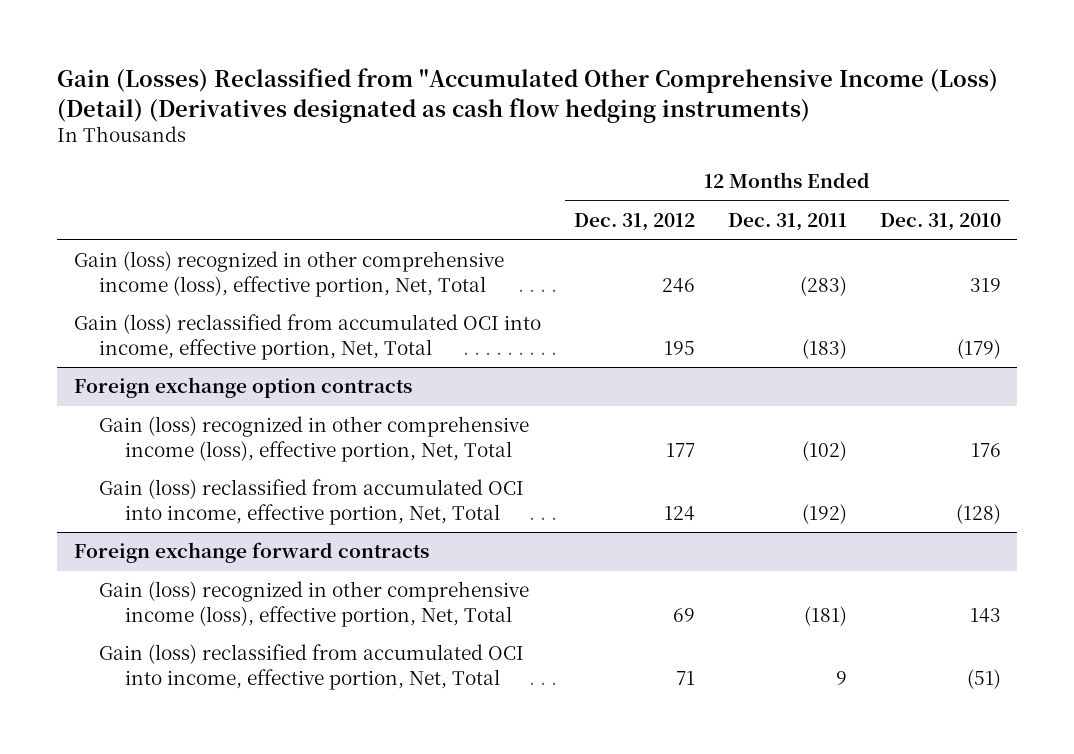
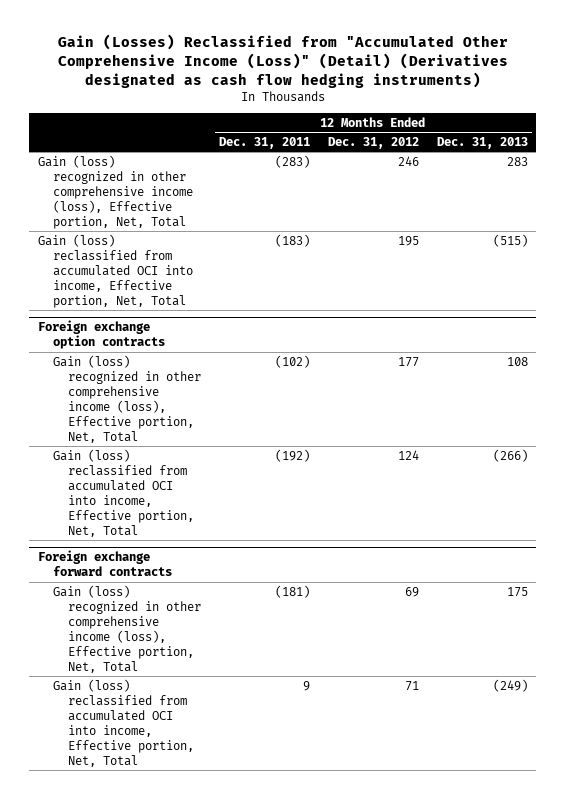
[57,67,999,123] Gain (Losses) Reclassified from "Accumulated Other Comprehensive Income (Loss) (Detail) (Derivatives designated as cash flow hedging instruments) -> [57,34,508,88] Gain (Losses) Reclassified from "Accumulated Other Comprehensive Income (Loss)" (Detail) (Derivatives designated as cash flow hedging instruments)
[879,212,1001,231] Dec. 31, 2010 -> none
none -> [436,137,528,150] Dec. 31, 2013
[73,251,504,297] Gain (loss) recognized in other comprehensive income (loss), effective portion, Net, Total -> [37,154,194,229] Gain (loss) recognized in other comprehensive income (loss), Effective portion, Net, Total
[73,314,541,360] Gain (loss) reclassified from accumulated OCI into income, effective portion, Net, Total -> [37,233,194,308] Gain (loss) reclassified from accumulated OCI into income, Effective portion, Net, Total
[99,416,530,462] Gain (loss) recognized in other comprehensive income (loss), effective portion, Net, Total -> [53,354,202,443] Gain (loss) recognized in other comprehensive income (loss), Effective portion, Net, Total
[99,479,525,525] Gain (loss) reclassified from accumulated OCI into income, effective portion, Net, Total -> [53,448,195,537] Gain (loss) reclassified from accumulated OCI into income, Effective portion, Net, Total
[99,581,530,627] Gain (loss) recognized in other comprehensive income (loss), effective portion, Net, Total -> [53,584,202,673] Gain (loss) recognized in other comprehensive income (loss), Effective portion, Net, Total
[99,644,525,690] Gain (loss) reclassified from accumulated OCI into income, effective portion, Net, Total -> [53,678,195,767] Gain (loss) reclassified from accumulated OCI into income, Effective portion, Net, Total

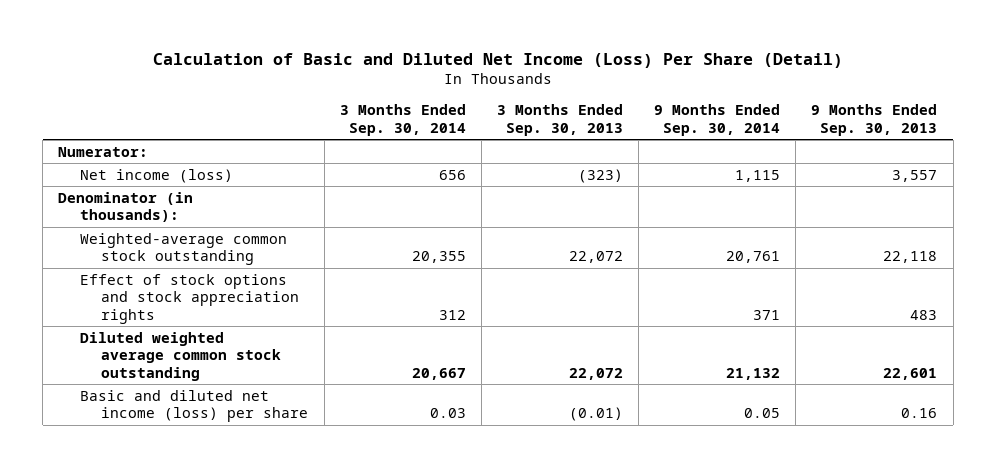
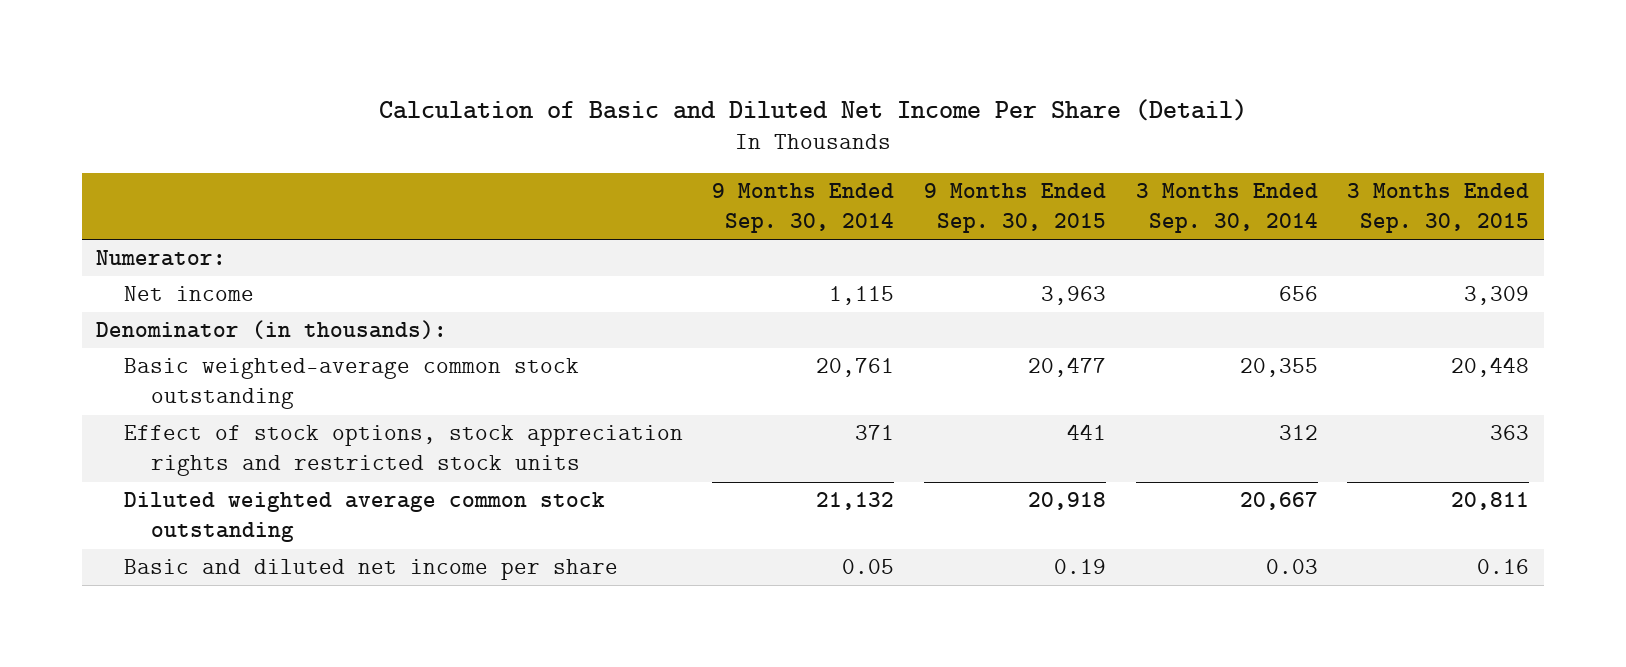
[152,53,843,69] Calculation of Basic and Diluted Net Income (Loss) Per Share (Detail) -> [378,98,1247,121] Calculation of Basic and Diluted Net Income Per Share (Detail)
[496,104,623,137] 3 Months Ended Sep. 30, 2013 -> none
[811,104,938,137] 9 Months Ended Sep. 30, 2013 -> none
none -> [923,182,1106,234] 9 Months Ended Sep. 30, 2015
none -> [1347,182,1530,234] 3 Months Ended Sep. 30, 2015
[79,168,233,183] Net income (loss) -> [123,286,254,302] Net income
[79,232,287,266] Weighted-average common stock outstanding -> [123,358,579,410] Basic weighted-average common stock outstanding
[79,273,300,324] Effect of stock options and stock appreciation rights -> [123,425,683,477] Effect of stock options, stock appreciation rights and restricted stock units
[79,389,309,423] Basic and diluted net income (loss) per share -> [123,559,618,581] Basic and diluted net income per share

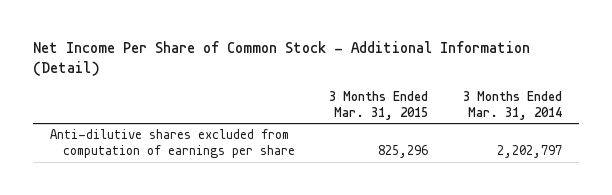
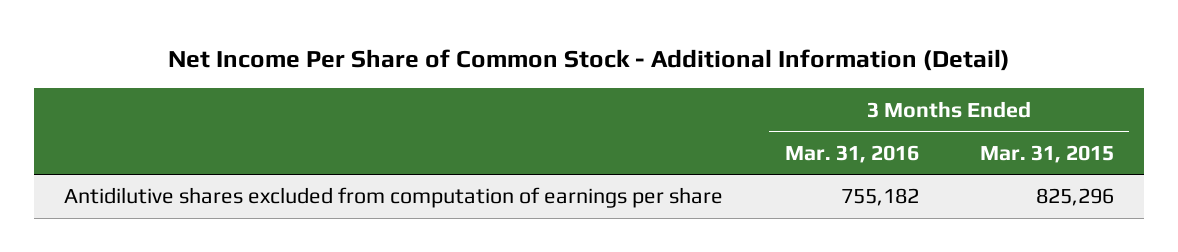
[463,90,563,120] 3 Months Ended Mar. 31, 2014 -> none
none -> [784,144,919,163] Mar. 31, 2016
[50,129,295,159] Anti-dilutive shares excluded from computation of earnings per share -> [64,187,724,209] Antidilutive shares excluded from computation of earnings per share

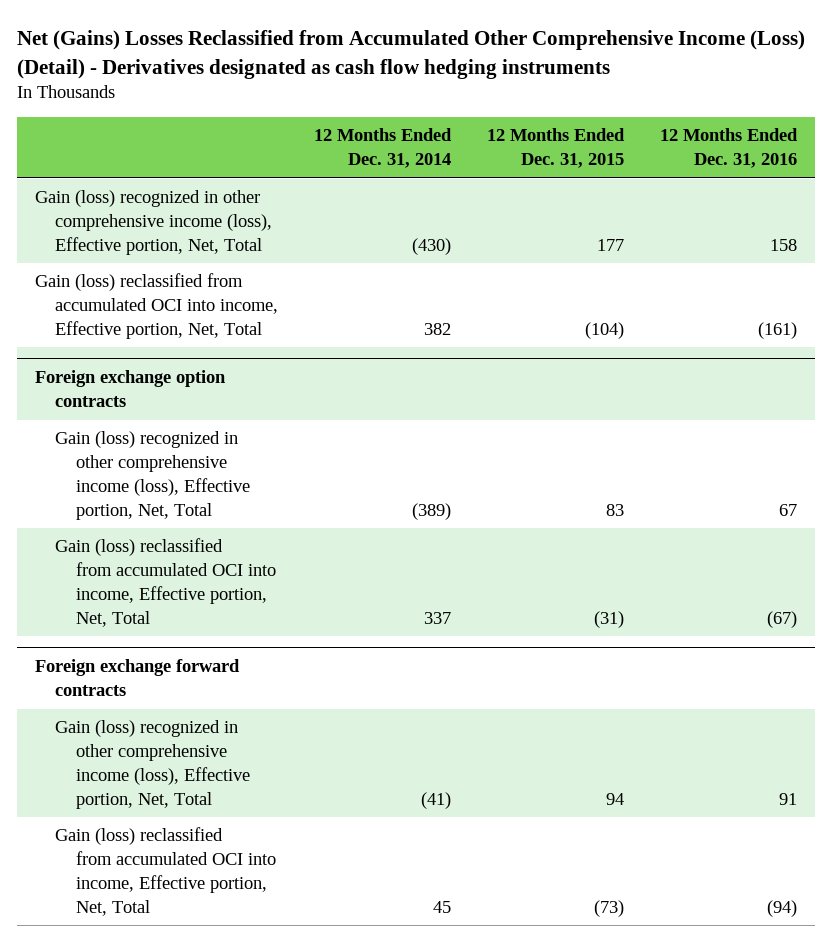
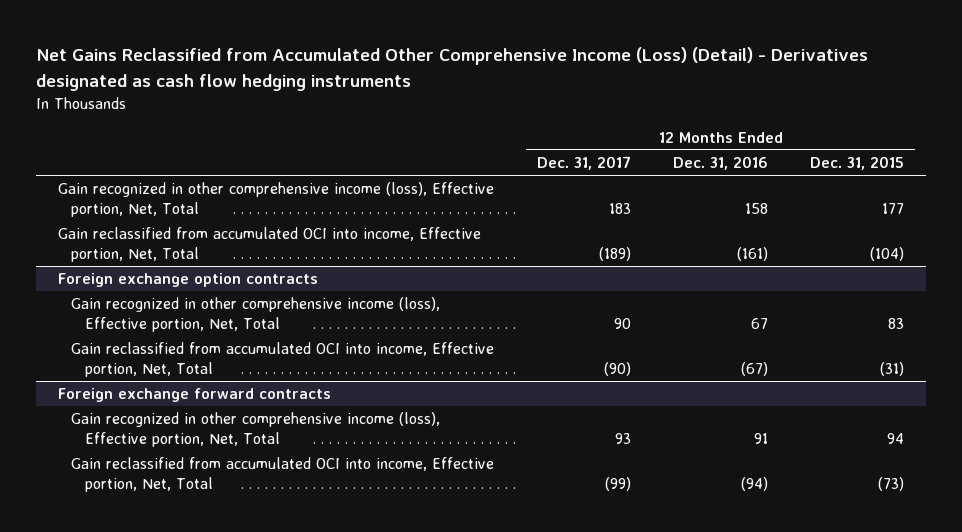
[16,30,805,79] Net (Gains) Losses Reclassified from Accumulated Other Comprehensive Income (Loss) (Detail) - Derivatives designated as cash flow hedging instruments -> [36,47,869,91] Net Gains Reclassified from Accumulated Other Comprehensive Income (Loss) (Detail) - Derivatives designated as cash flow hedging instruments
[314,128,453,169] 12 Months Ended Dec. 31, 2014 -> none
none -> [536,156,631,171] Dec. 31, 2017
[34,190,273,255] Gain (loss) recognized in other comprehensive income (loss), Effective portion, Net, Total -> [57,182,494,218] Gain recognized in other comprehensive income (loss), Effective portion, Net, Total
[34,273,279,339] Gain (loss) reclassified from accumulated OCI into income, Effective portion, Net, Total -> [57,227,481,263] Gain reclassified from accumulated OCI into income, Effective portion, Net, Total
[55,431,250,520] Gain (loss) recognized in other comprehensive income (loss), Effective portion, Net, Total -> [71,297,441,333] Gain recognized in other comprehensive income (loss), Effective portion, Net, Total
[55,538,276,627] Gain (loss) reclassified from accumulated OCI into income, Effective portion, Net, Total -> [71,342,495,378] Gain reclassified from accumulated OCI into income, Effective portion, Net, Total
[55,720,250,809] Gain (loss) recognized in other comprehensive income (loss), Effective portion, Net, Total -> [71,412,441,448] Gain recognized in other comprehensive income (loss), Effective portion, Net, Total
[55,827,276,916] Gain (loss) reclassified from accumulated OCI into income, Effective portion, Net, Total -> [71,457,495,493] Gain reclassified from accumulated OCI into income, Effective portion, Net, Total

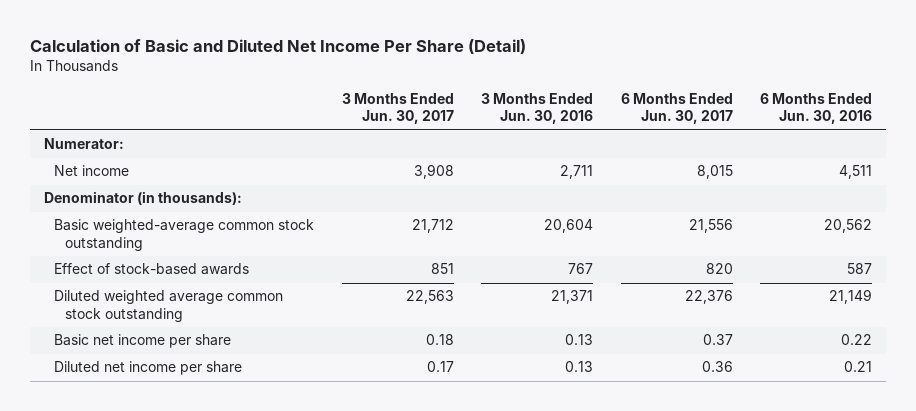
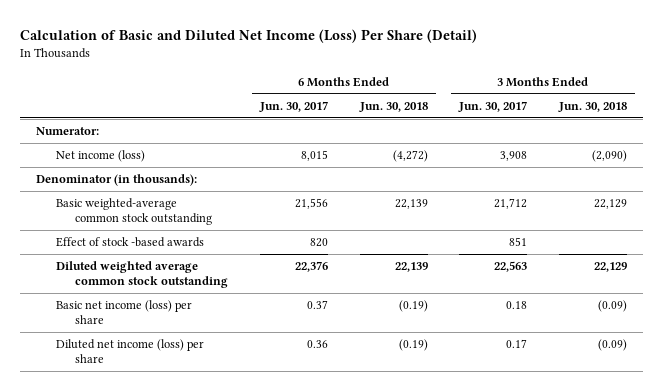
[30,39,527,55] Calculation of Basic and Diluted Net Income Per Share (Detail) -> [20,28,478,43] Calculation of Basic and Diluted Net Income (Loss) Per Share (Detail)
[481,93,594,125] 3 Months Ended Jun. 30, 2016 -> none
[760,93,873,125] 6 Months Ended Jun. 30, 2016 -> none
none -> [358,101,428,112] Jun. 30, 2018
none -> [558,101,628,112] Jun. 30, 2018
[54,165,130,177] Net income -> [55,150,145,163] Net income (loss)
[54,263,250,276] Effect of stock-based awards -> [55,237,204,248] Effect of stock -based awards
[54,334,232,349] Basic net income per share -> [55,300,192,325] Basic net income (loss) per share
[54,361,243,376] Diluted net income per share -> [55,339,204,364] Diluted net income (loss) per share

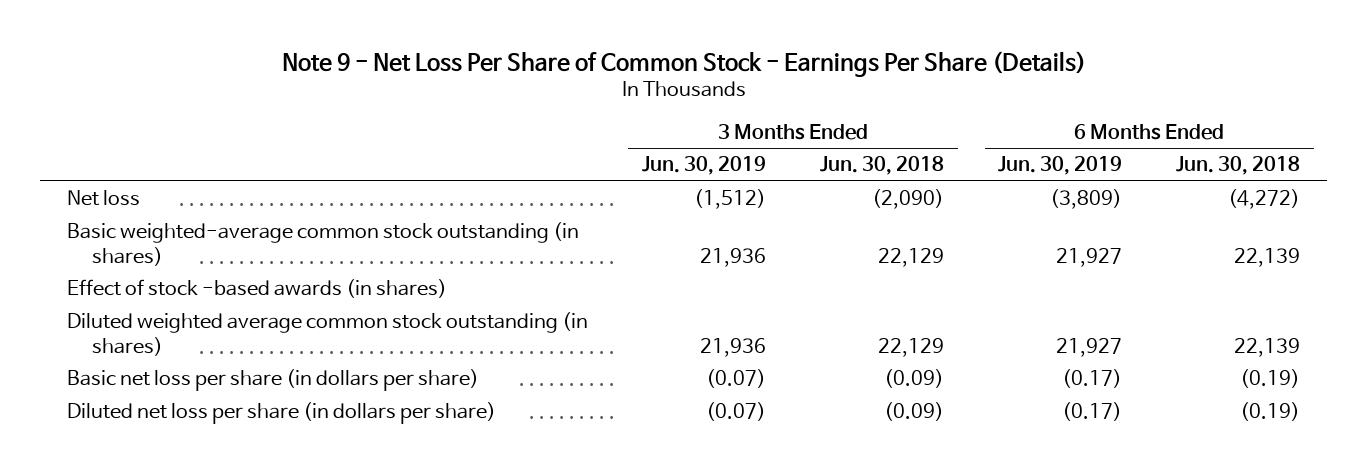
[20,28,478,43] Calculation of Basic and Diluted Net Income (Loss) Per Share (Detail) -> [281,50,1086,77] Note 9 - Net Loss Per Share of Common Stock - Earnings Per Share (Details)
[258,100,328,112] Jun. 30, 2017 -> none
[458,100,528,112] Jun. 30, 2017 -> none
none -> [641,156,766,176] Jun. 30, 2019
none -> [998,156,1123,176] Jun. 30, 2019
[36,127,100,136] Numerator: -> none
[36,174,198,187] Denominator (in thousands): -> none
[55,150,145,163] Net income (loss) -> [66,190,140,207] Net loss
[55,198,213,226] Basic weighted-average common stock outstanding -> [66,222,579,266] Basic weighted-average common stock outstanding (in shares)
[55,237,204,248] Effect of stock -based awards -> [66,279,447,299] Effect of stock -based awards (in shares)
[55,261,229,289] Diluted weighted average common stock outstanding -> [66,312,588,356] Diluted weighted average common stock outstanding (in shares)
[55,300,192,325] Basic net income (loss) per share -> [66,369,479,392] Basic net loss per share (in dollars per share)
[55,339,204,364] Diluted net income (loss) per share -> [66,402,496,425] Diluted net loss per share (in dollars per share)

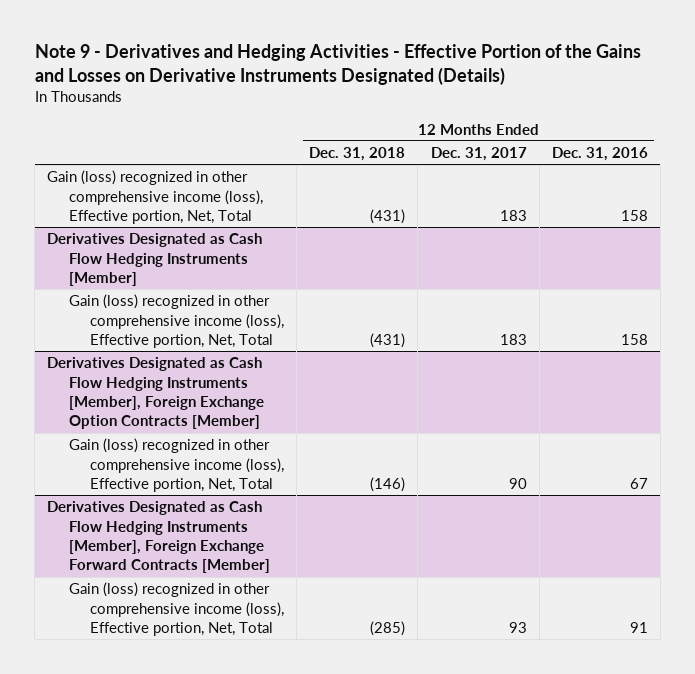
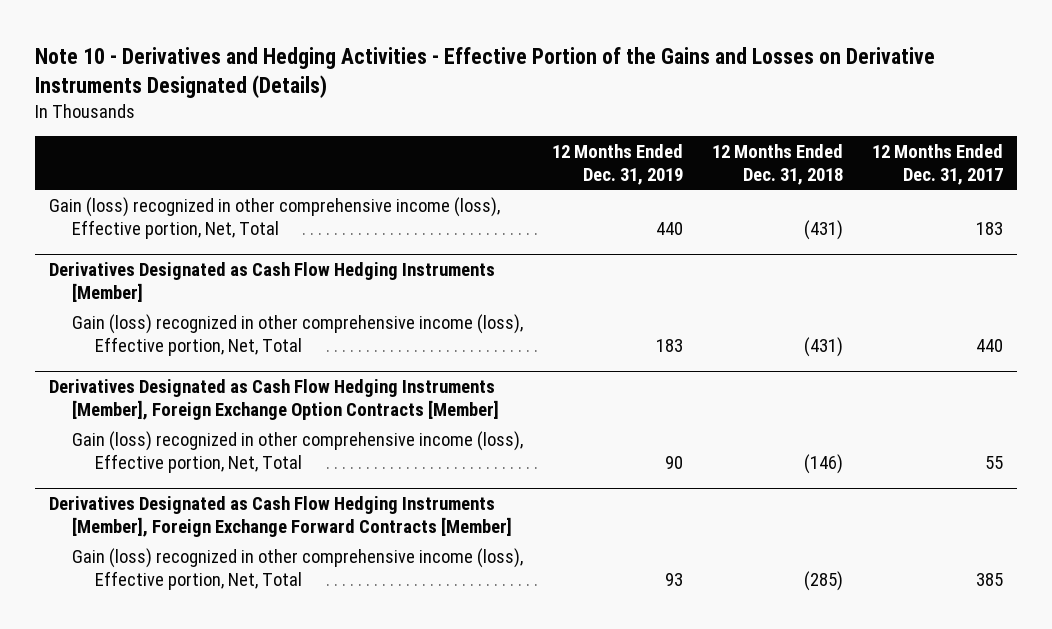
[34,44,641,85] Note 9 - Derivatives and Hedging Activities - Effective Portion of the Gains and Losses on Derivative Instruments Designated (Details) -> [34,46,935,98] Note 10 - Derivatives and Hedging Activities - Effective Portion of the Gains and Losses on Derivative Instruments Designated (Details)
[551,147,648,162] Dec. 31, 2016 -> none
none -> [552,144,684,185] 12 Months Ended Dec. 31, 2019
[499,333,527,345] 183 -> [975,338,1003,352] 440
[508,477,527,489] 90 -> [984,455,1003,469] 55
[508,621,527,633] 93 -> [975,572,1003,586] 385

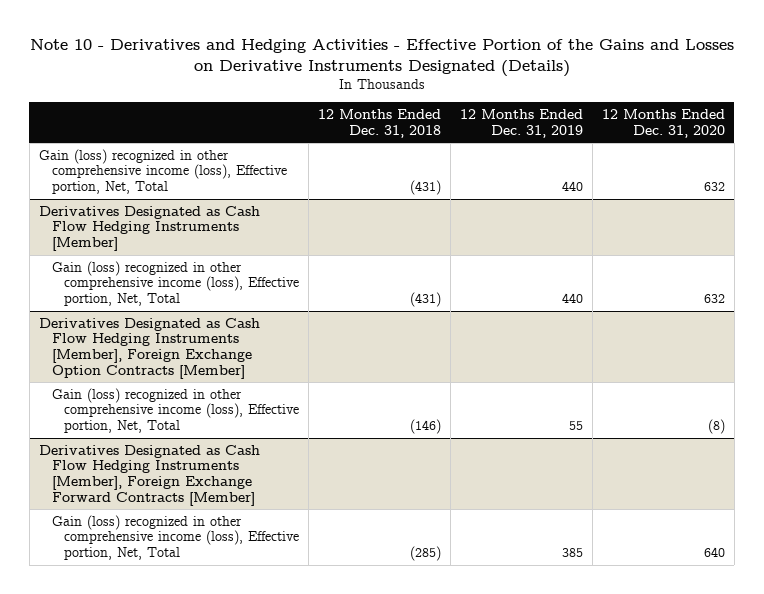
[871,144,1003,185] 12 Months Ended Dec. 31, 2017 -> none
none -> [601,109,725,138] 12 Months Ended Dec. 31, 2020
[656,338,684,352] 183 -> [562,293,584,304] 440
[665,455,684,469] 90 -> [569,421,584,431] 55
[665,572,684,586] 93 -> [562,548,584,558] 385

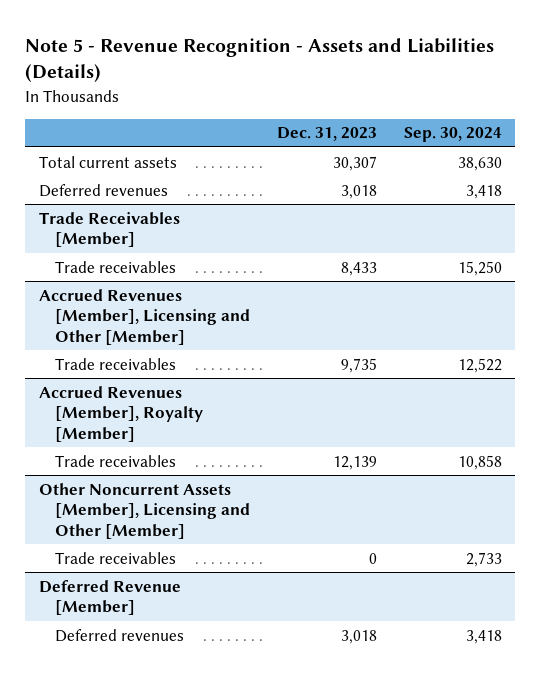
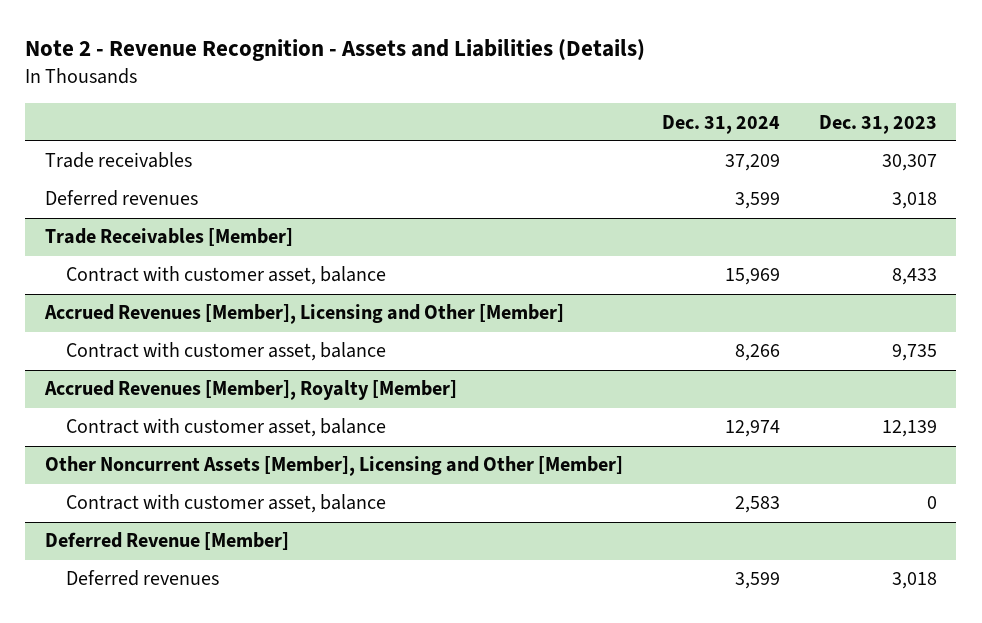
[25,37,495,83] Note 5 - Revenue Recognition - Assets and Liabilities (Details) -> [25,39,646,62] Note 2 - Revenue Recognition - Assets and Liabilities (Details)
[403,127,502,143] Sep. 30, 2024 -> none
none -> [661,114,780,134] Dec. 31, 2024
[38,155,177,168] Total current assets -> [44,152,192,169] Trade receivables
[54,260,176,273] Trade receivables -> [65,266,386,286] Contract with customer asset, balance
[54,357,176,370] Trade receivables -> [65,342,386,362] Contract with customer asset, balance
[54,454,176,467] Trade receivables -> [65,418,386,438] Contract with customer asset, balance
[54,551,176,564] Trade receivables -> [65,494,386,514] Contract with customer asset, balance

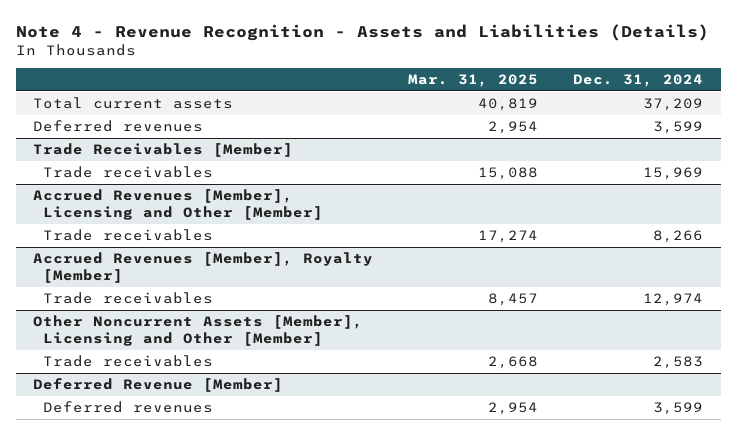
[25,39,646,62] Note 2 - Revenue Recognition - Assets and Liabilities (Details) -> [15,23,709,41] Note 4 - Revenue Recognition - Assets and Liabilities (Details)
[818,114,937,134] Dec. 31, 2023 -> none
none -> [408,74,539,88] Mar. 31, 2025
[44,152,192,169] Trade receivables -> [33,97,234,110] Total current assets
[65,266,386,286] Contract with customer asset, balance -> [43,166,214,179] Trade receivables
[65,342,386,362] Contract with customer asset, balance -> [43,229,214,242] Trade receivables
[65,418,386,438] Contract with customer asset, balance -> [43,292,214,305] Trade receivables
[65,494,386,514] Contract with customer asset, balance -> [43,355,214,368] Trade receivables

